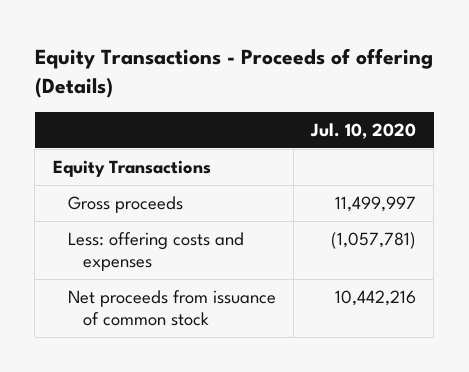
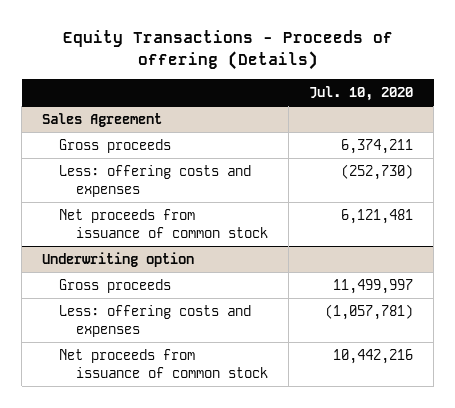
[52,160,211,178] Equity Transactions -> none
none -> [42,113,163,128] Sales Agreement
none -> [59,139,172,154] Gross proceeds
none -> [59,165,252,197] Less: offering costs and expenses
none -> [59,209,269,238] Net proceeds from issuance of common stock
none -> [42,252,195,268] Underwriting option

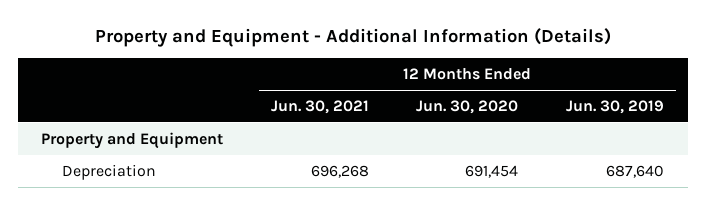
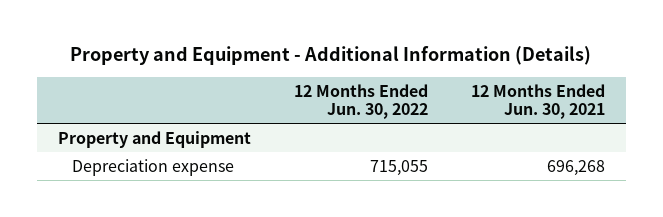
[416,99,519,114] Jun. 30, 2020 -> none
[565,99,664,114] Jun. 30, 2019 -> none
none -> [293,83,428,120] 12 Months Ended Jun. 30, 2022
[61,163,156,180] Depreciation -> [71,158,234,176] Depreciation expense

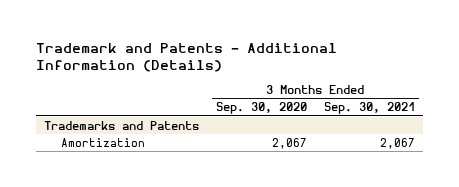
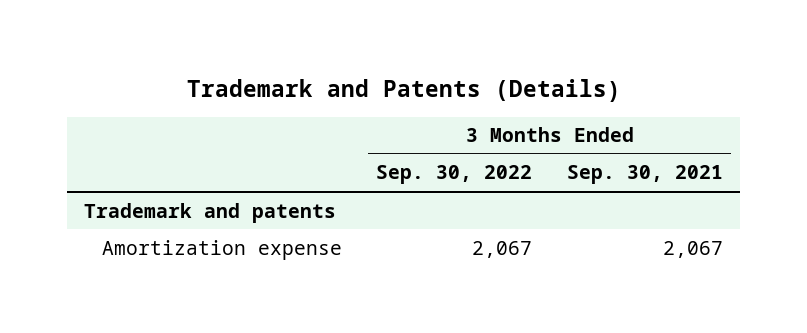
[35,43,337,73] Trademark and Patents - Additional Information (Details) -> [186,79,621,103] Trademark and Patents (Details)
[215,102,307,115] Sep. 30, 2020 -> none
none -> [376,165,533,185] Sep. 30, 2022
[44,120,200,130] Trademarks and Patents -> none
none -> [84,202,337,223] Trademark and patents
[61,137,146,147] Amortization -> [102,239,343,260] Amortization expense

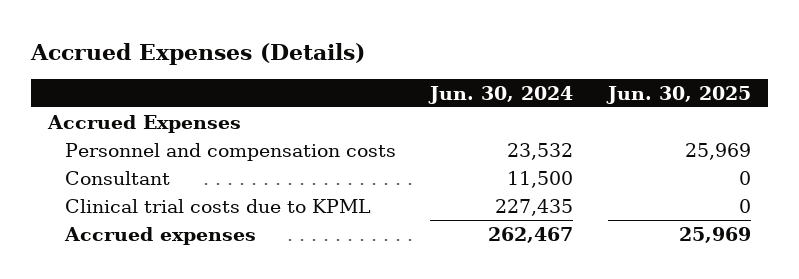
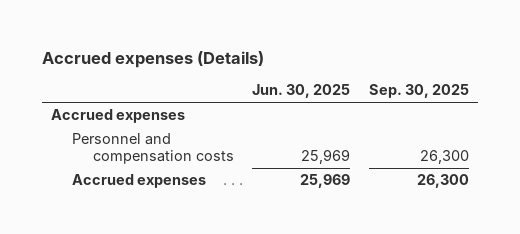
[30,43,366,66] Accrued Expenses (Details) -> [41,50,264,68] Accrued expenses (Details)
[428,85,574,104] Jun. 30, 2024 -> none
none -> [368,84,469,99] Sep. 30, 2025
[47,114,242,133] Accrued Expenses -> [50,109,185,124] Accrued expenses
[64,170,170,185] Consultant -> none
[64,198,371,213] Clinical trial costs due to KPML -> none

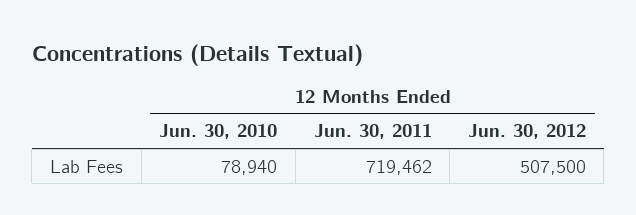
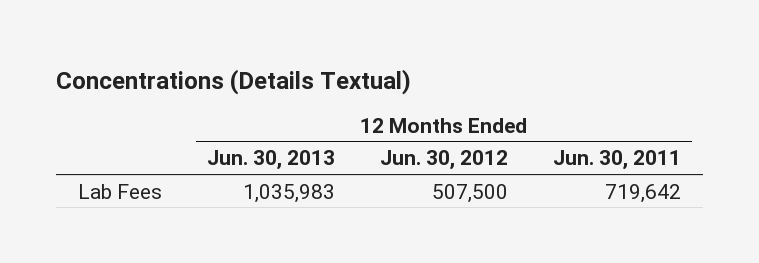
[159,124,278,140] Jun. 30, 2010 -> none
none -> [207,150,336,171] Jun. 30, 2013
[365,159,432,175] 719,462 -> [604,183,681,203] 719,642

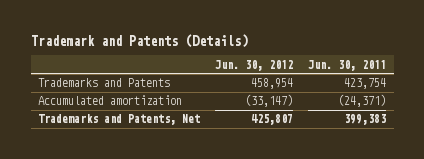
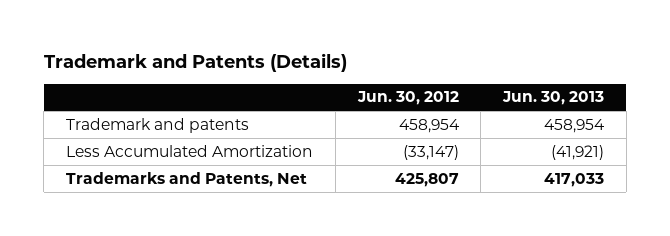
[308,59,387,71] Jun. 30, 2011 -> none
none -> [501,91,604,106] Jun. 30, 2013
[38,78,171,88] Trademarks and Patents -> [66,117,250,133] Trademark and patents
[38,95,183,106] Accumulated amortization -> [66,144,314,157] Less Accumulated Amortization

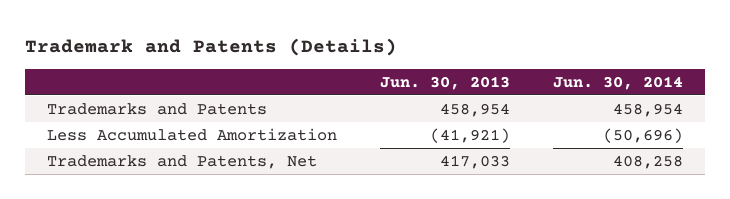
[356,91,459,106] Jun. 30, 2012 -> none
none -> [553,75,684,90] Jun. 30, 2014
[66,117,250,133] Trademark and patents -> [46,102,267,115] Trademarks and Patents

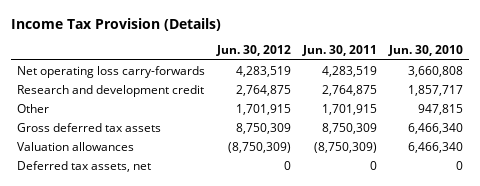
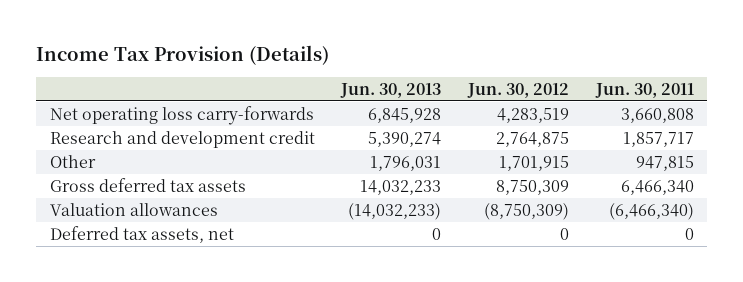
[388,45,464,57] Jun. 30, 2010 -> none
none -> [340,82,442,98] Jun. 30, 2013
[322,65,378,77] 4,283,519 -> [620,107,694,123] 3,660,808
[322,84,378,96] 2,764,875 -> [622,131,694,147] 1,857,717
[322,103,378,115] 1,701,915 -> [635,155,694,171] 947,815
[322,122,378,134] 8,750,309 -> [620,179,694,195] 6,466,340
[314,141,378,153] (8,750,309) -> [608,202,694,220] (6,466,340)

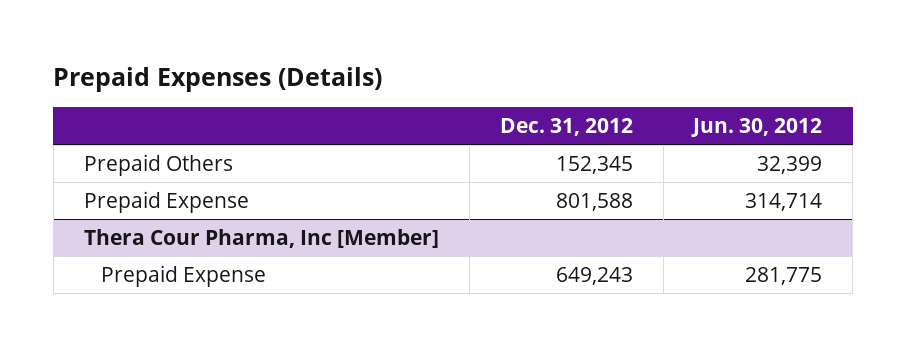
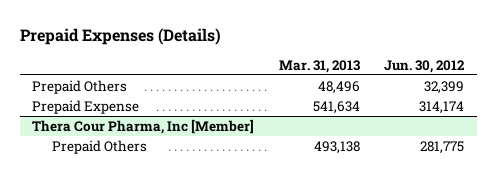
[499,118,633,137] Dec. 31, 2012 -> none
none -> [278,59,360,73] Mar. 31, 2013
[745,193,823,212] 314,714 -> [419,100,465,114] 314,174
[100,265,266,288] Prepaid Expense -> [51,139,147,154] Prepaid Others

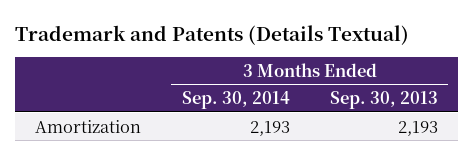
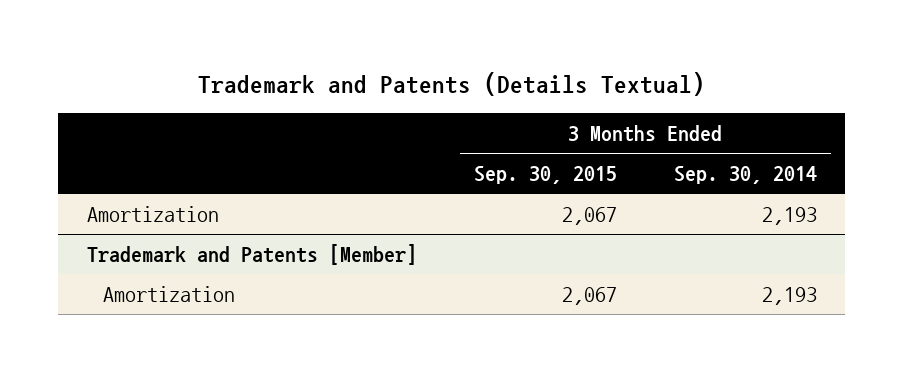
[329,91,438,110] Sep. 30, 2013 -> none
none -> [473,166,617,185] Sep. 30, 2015
none -> [86,243,417,265] Trademark and Patents [Member]
none -> [103,285,236,302] Amortization

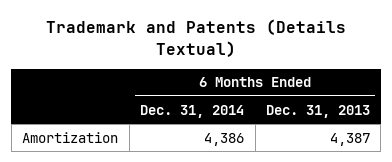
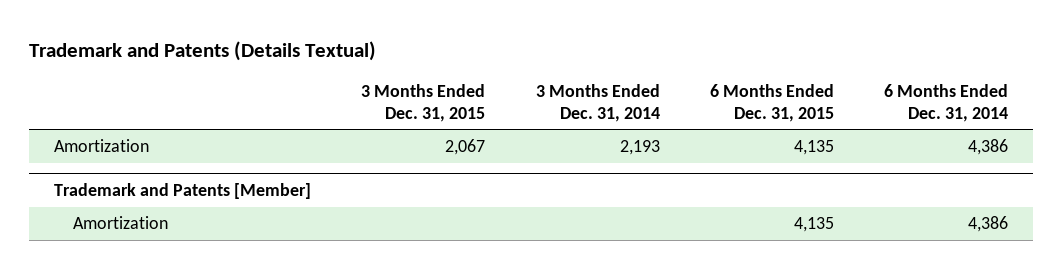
[265,104,370,118] Dec. 31, 2013 -> none
none -> [361,83,486,122] 3 Months Ended Dec. 31, 2015
none -> [535,83,660,122] 3 Months Ended Dec. 31, 2014
none -> [709,83,834,122] 6 Months Ended Dec. 31, 2015
none -> [53,183,311,200] Trademark and Patents [Member]
none -> [72,216,168,230] Amortization

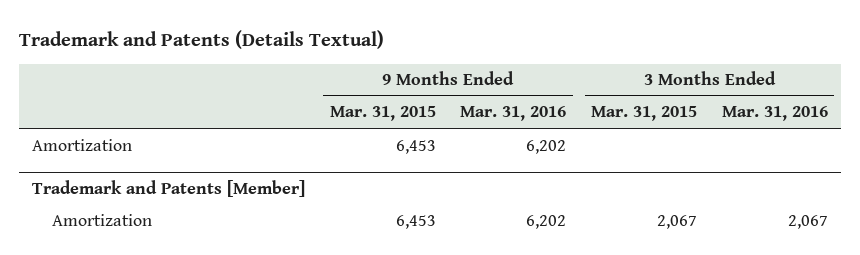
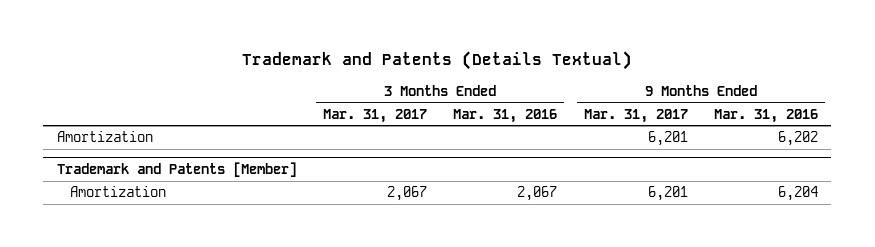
[329,106,436,122] Mar. 31, 2015 -> none
[591,106,698,122] Mar. 31, 2015 -> none
none -> [322,108,427,123] Mar. 31, 2017
none -> [583,108,688,123] Mar. 31, 2017
[526,214,567,229] 6,202 -> [777,186,818,202] 6,204

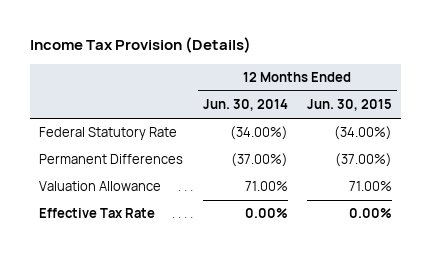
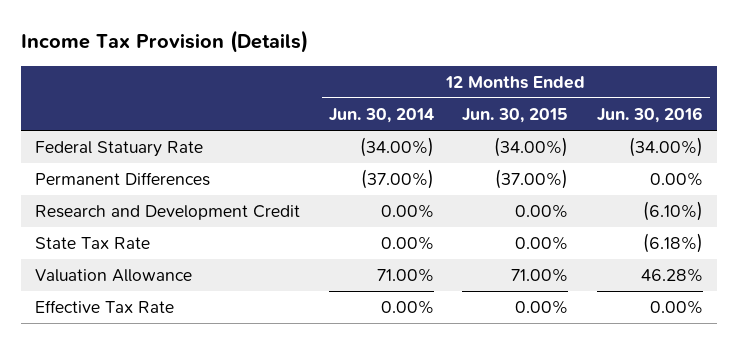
none -> [596,107,703,124] Jun. 30, 2016
[39,127,178,141] Federal Statutory Rate -> [35,141,204,158] Federal Statuary Rate
none -> [35,205,301,221] Research and Development Credit
none -> [35,237,151,250] State Tax Rate

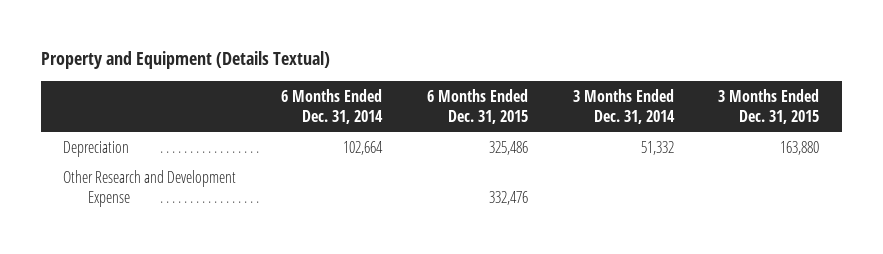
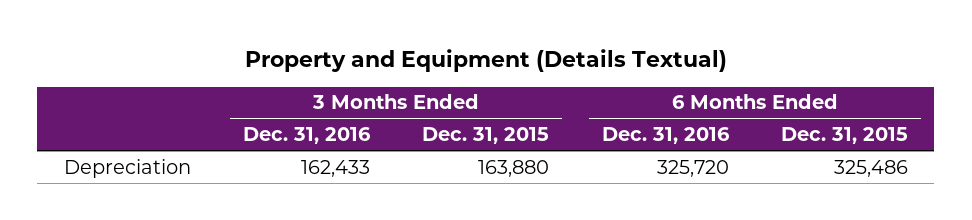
[281,88,384,124] 6 Months Ended Dec. 31, 2014 -> none
[572,88,675,124] 3 Months Ended Dec. 31, 2014 -> none
none -> [242,127,371,145] Dec. 31, 2016
none -> [601,127,730,145] Dec. 31, 2016
[63,169,237,207] Other Research and Development Expense -> none

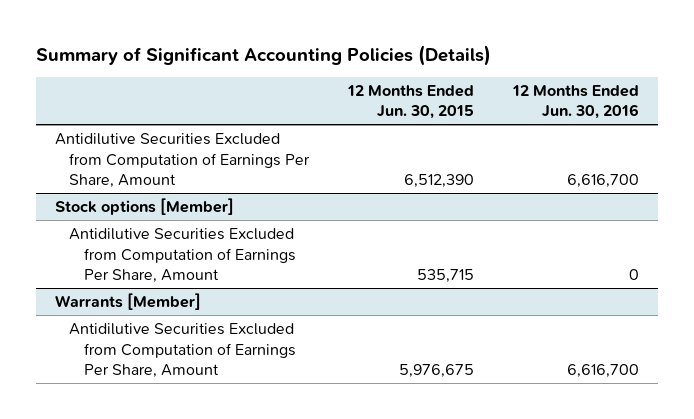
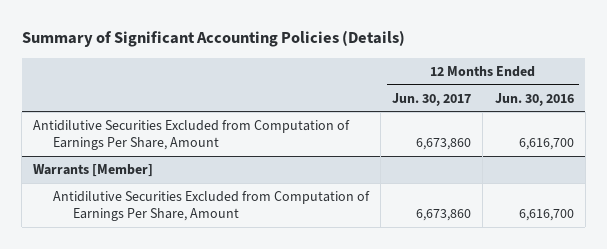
[347,84,475,120] 12 Months Ended Jun. 30, 2015 -> none
none -> [392,92,472,106] Jun. 30, 2017
[54,198,234,216] Stock options [Member] -> none
[69,228,297,283] Antidilutive Securities Excluded from Computation of Earnings Per Share, Amount -> none

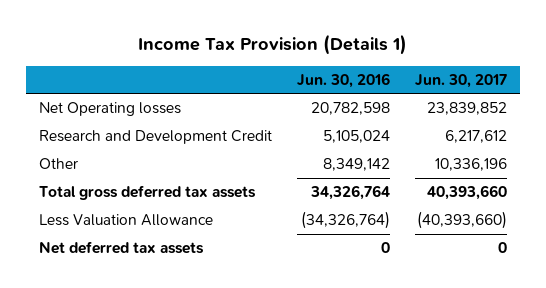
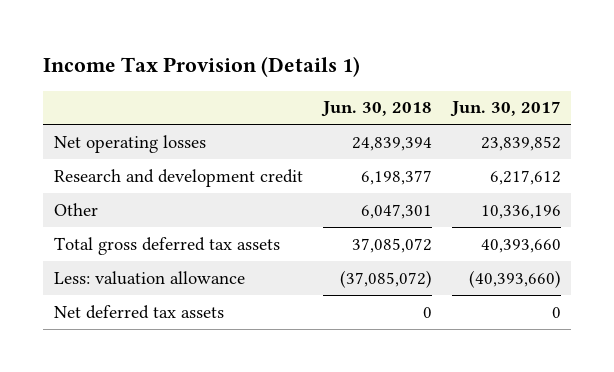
[296,72,390,88] Jun. 30, 2016 -> none
none -> [320,101,432,118] Jun. 30, 2018
[38,102,181,117] Net Operating losses -> [53,134,206,153] Net operating losses
[38,130,272,145] Research and Development Credit -> [53,168,303,187] Research and development credit
[38,214,213,227] Less Valuation Allowance -> [53,270,245,285] Less: valuation allowance

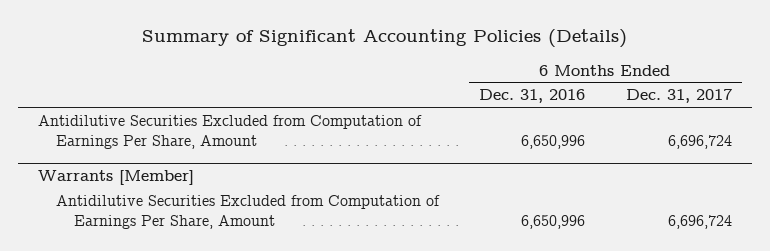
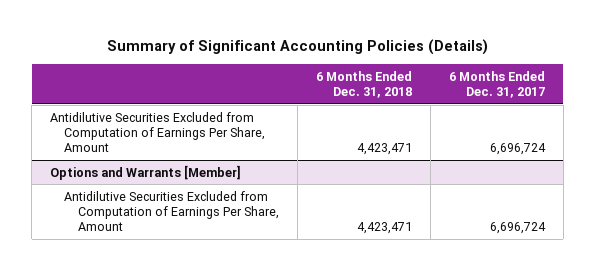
[479,89,586,104] Dec. 31, 2016 -> none
none -> [316,70,413,98] 6 Months Ended Dec. 31, 2018
[37,169,194,185] Warrants [Member] -> [50,164,242,180] Options and Warrants [Member]

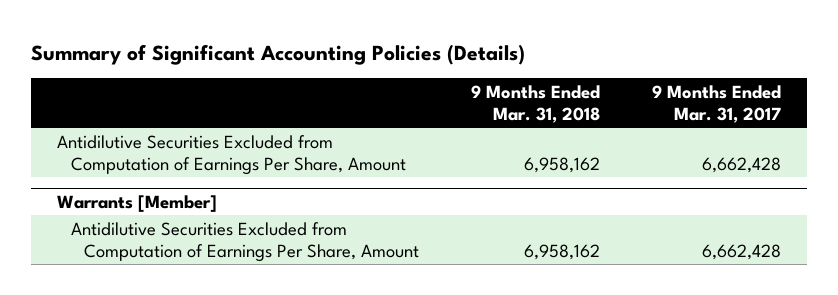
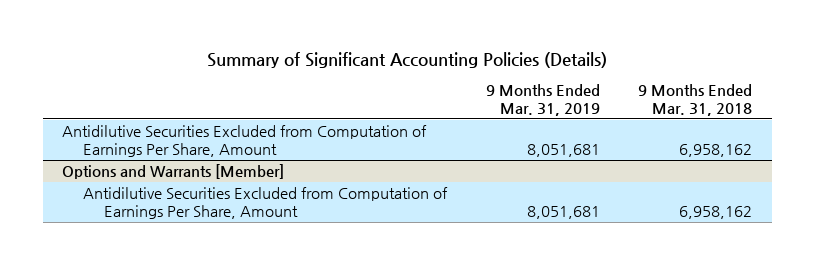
[651,84,781,124] 9 Months Ended Mar. 31, 2017 -> none
none -> [485,84,600,116] 9 Months Ended Mar. 31, 2019
[56,194,217,212] Warrants [Member] -> [62,164,285,180] Options and Warrants [Member]

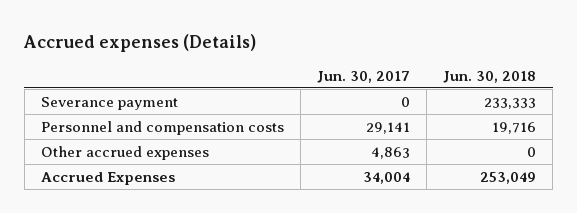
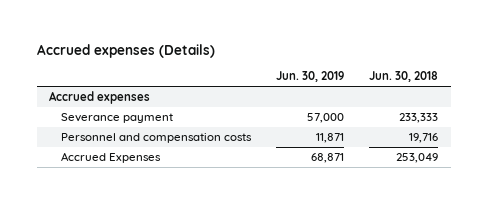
[316,70,410,83] Jun. 30, 2017 -> none
none -> [275,71,344,83] Jun. 30, 2019
none -> [49,90,151,104] Accrued expenses
[40,145,209,160] Other accrued expenses -> none

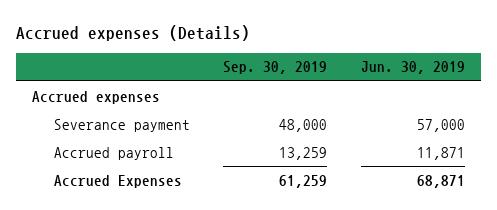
[369,71,439,83] Jun. 30, 2018 -> none
none -> [223,61,328,75] Sep. 30, 2019
[60,132,252,143] Personnel and compensation costs -> [54,146,175,160] Accrued payroll

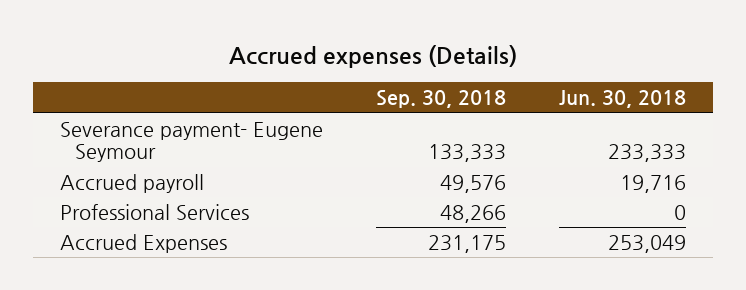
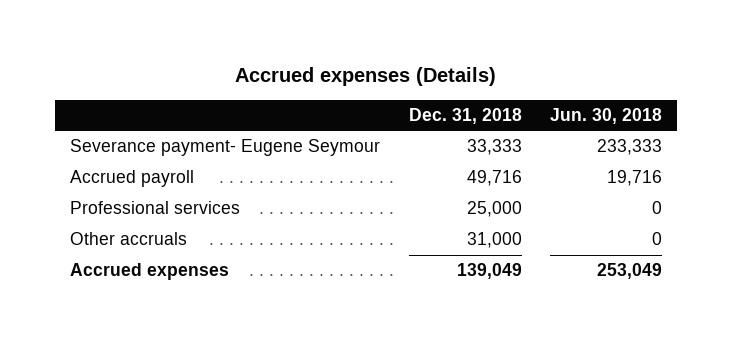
[375,90,506,109] Sep. 30, 2018 -> none
none -> [408,108,522,125] Dec. 31, 2018
[59,203,249,220] Professional Services -> [69,201,240,215] Professional services
none -> [69,232,187,246] Other accruals
[59,233,227,253] Accrued Expenses -> [69,263,229,281] Accrued expenses

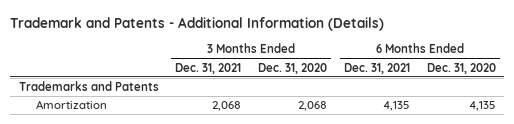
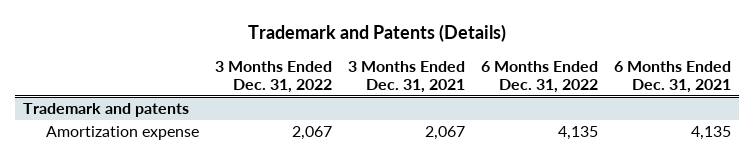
[10,17,385,32] Trademark and Patents - Additional Information (Details) -> [247,24,506,43] Trademark and Patents (Details)
[258,62,328,74] Dec. 31, 2020 -> none
[426,62,496,74] Dec. 31, 2020 -> none
none -> [214,60,332,94] 3 Months Ended Dec. 31, 2022
none -> [480,60,598,94] 6 Months Ended Dec. 31, 2022
[18,81,159,92] Trademarks and Patents -> none
none -> [23,102,190,117] Trademark and patents
[36,100,108,110] Amortization -> [45,125,199,140] Amortization expense
[212,101,242,112] 2,068 -> [424,125,465,140] 2,067

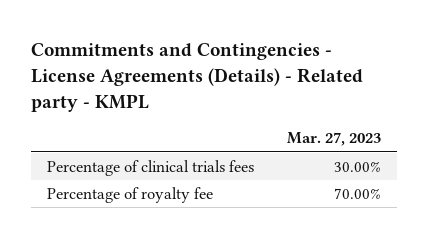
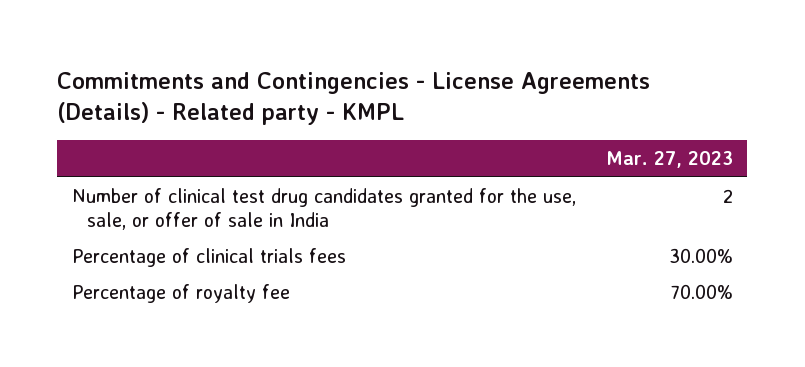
none -> [72,188,577,230] Number of clinical test drug candidates granted for the use, sale, or offer of sale in India

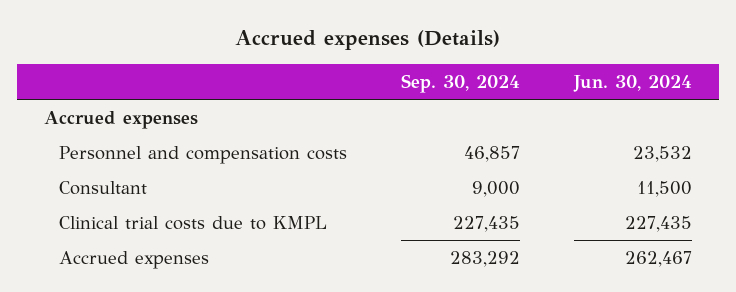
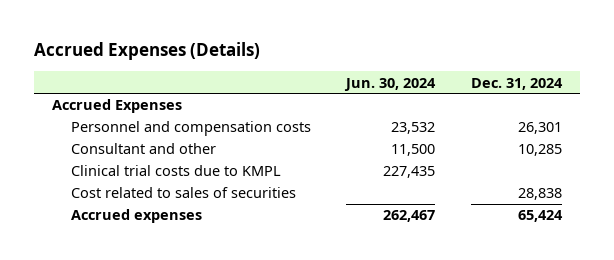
[235,30,501,51] Accrued expenses (Details) -> [33,42,260,61] Accrued Expenses (Details)
[401,73,521,93] Sep. 30, 2024 -> none
none -> [471,77,564,90] Dec. 31, 2024
[44,111,199,130] Accrued expenses -> [51,99,182,114] Accrued Expenses
[58,181,147,196] Consultant -> [70,143,216,155] Consultant and other
none -> [70,187,296,199] Cost related to sales of securities

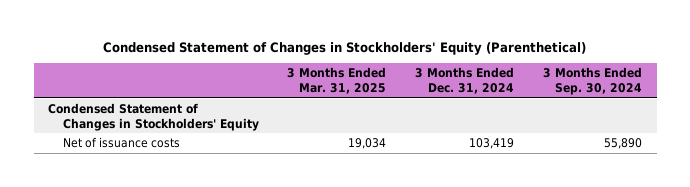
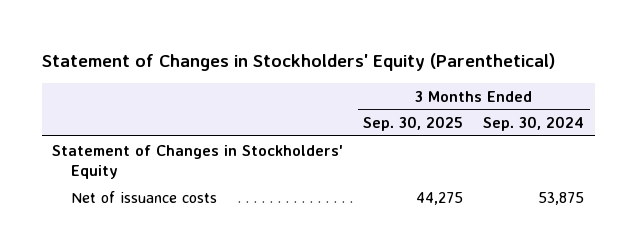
[103,41,587,55] Condensed Statement of Changes in Stockholders' Equity (Parenthetical) -> [41,52,555,71] Statement of Changes in Stockholders' Equity (Parenthetical)
[287,67,387,94] 3 Months Ended Mar. 31, 2025 -> none
[415,67,515,94] 3 Months Ended Dec. 31, 2024 -> none
none -> [363,116,464,132] Sep. 30, 2025
[48,102,259,131] Condensed Statement of Changes in Stockholders' Equity -> [51,144,343,180] Statement of Changes in Stockholders' Equity
[604,137,643,149] 55,890 -> [538,191,585,205] 53,875

